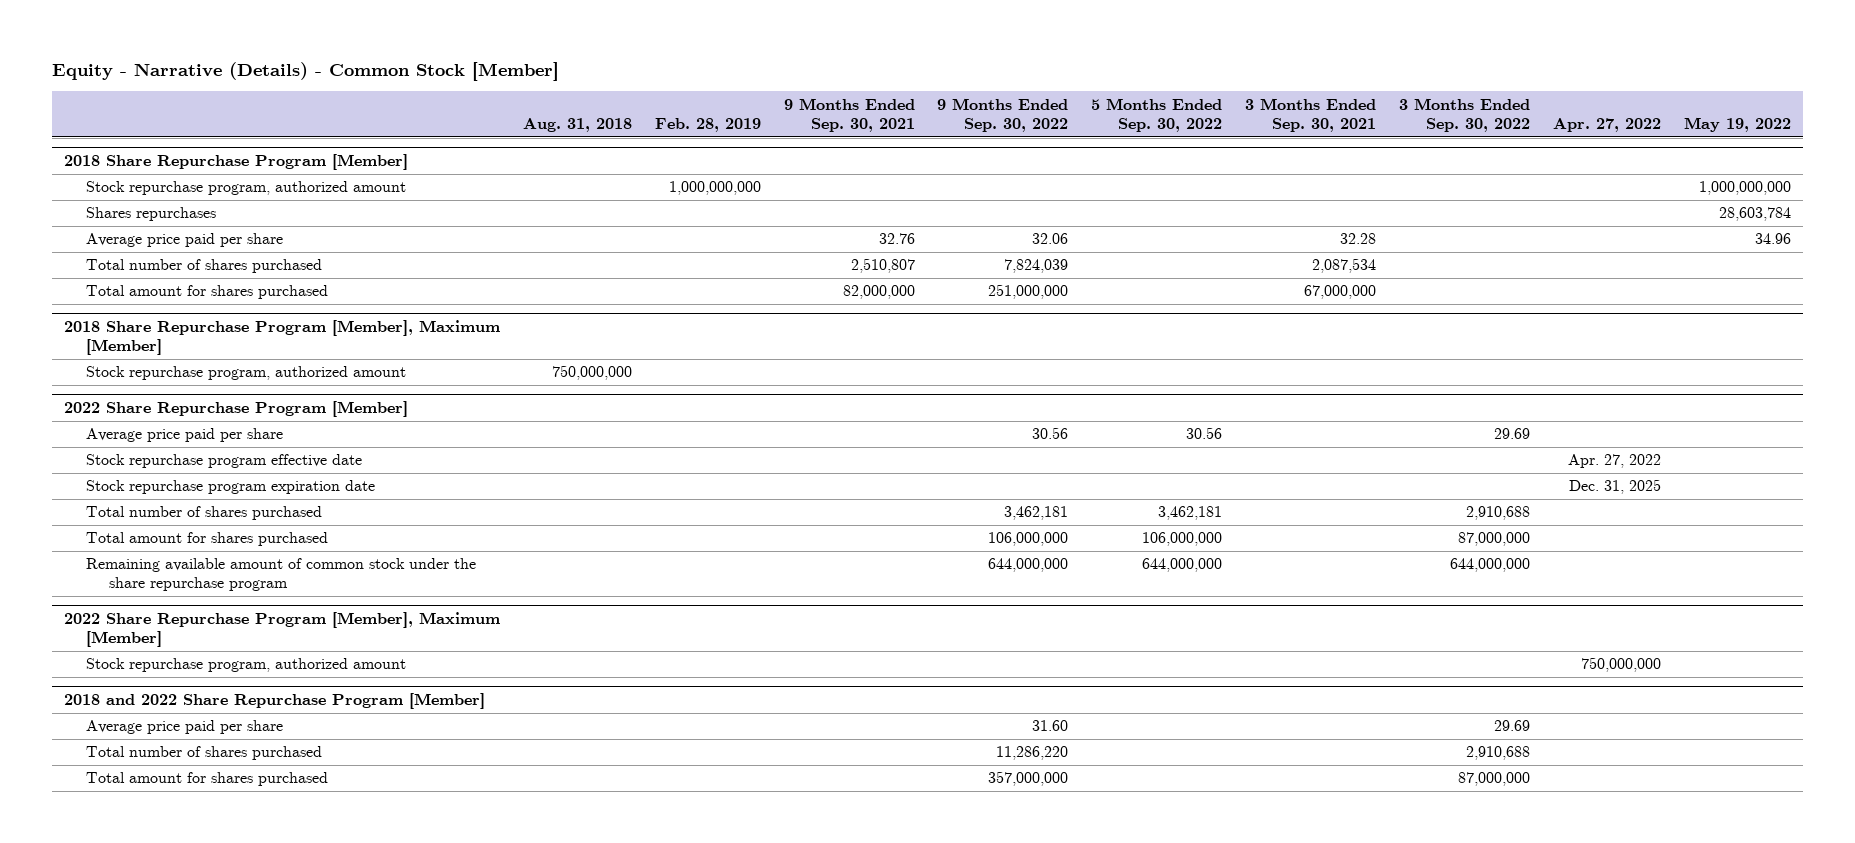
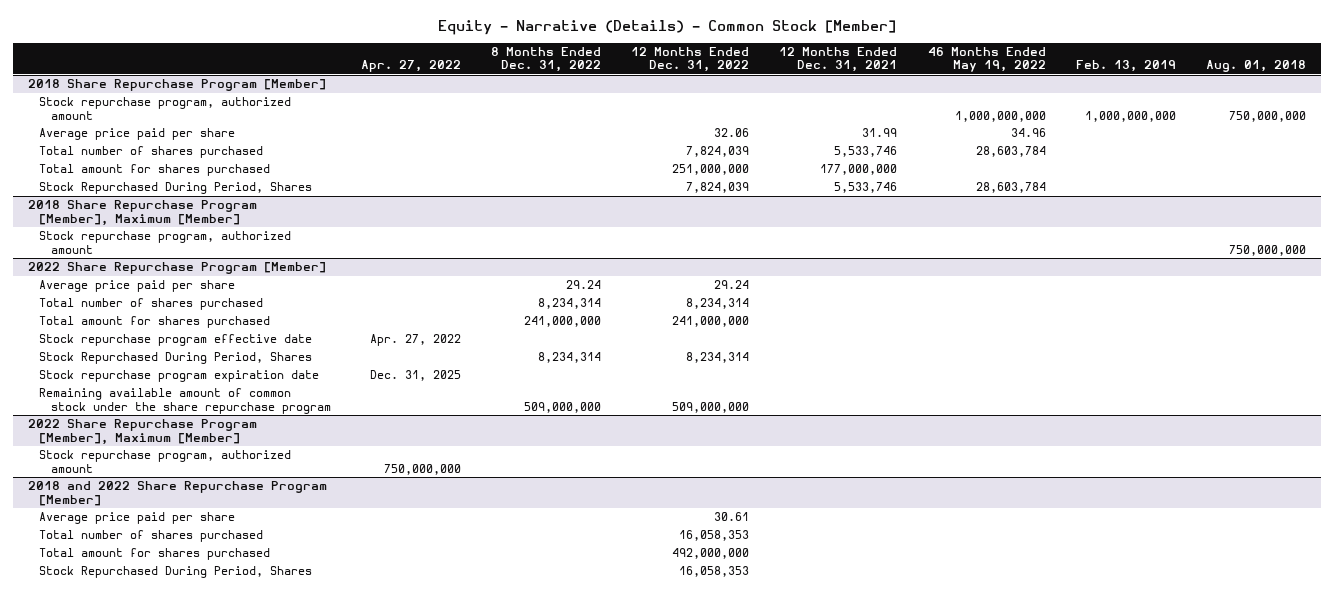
[522,117,632,132] Aug. 31, 2018 -> none
[654,117,761,132] Feb. 28, 2019 -> none
[783,97,915,132] 9 Months Ended Sep. 30, 2021 -> none
[937,97,1069,132] 9 Months Ended Sep. 30, 2022 -> none
[1091,97,1223,132] 5 Months Ended Sep. 30, 2022 -> none
[1245,97,1377,132] 3 Months Ended Sep. 30, 2021 -> none
[1399,97,1531,132] 3 Months Ended Sep. 30, 2022 -> none
[1684,116,1792,132] May 19, 2022 -> none
none -> [491,46,602,73] 8 Months Ended Dec. 31, 2022
none -> [631,46,750,73] 12 Months Ended Dec. 31, 2022
none -> [779,46,898,73] 12 Months Ended Dec. 31, 2021
none -> [927,46,1046,73] 46 Months Ended May 19, 2022
none -> [1075,60,1176,73] Feb. 13, 2019
none -> [1205,60,1306,73] Aug. 01, 2018
[86,207,217,222] Shares repurchases -> none
none -> [39,182,313,195] Stock Repurchased During Period, Shares
[86,454,363,469] Stock repurchase program effective date -> [39,334,313,347] Stock repurchase program effective date
none -> [39,352,313,365] Stock Repurchased During Period, Shares
[86,480,376,495] Stock repurchase program expiration date -> [39,370,320,383] Stock repurchase program expiration date
none -> [39,566,313,579] Stock Repurchased During Period, Shares

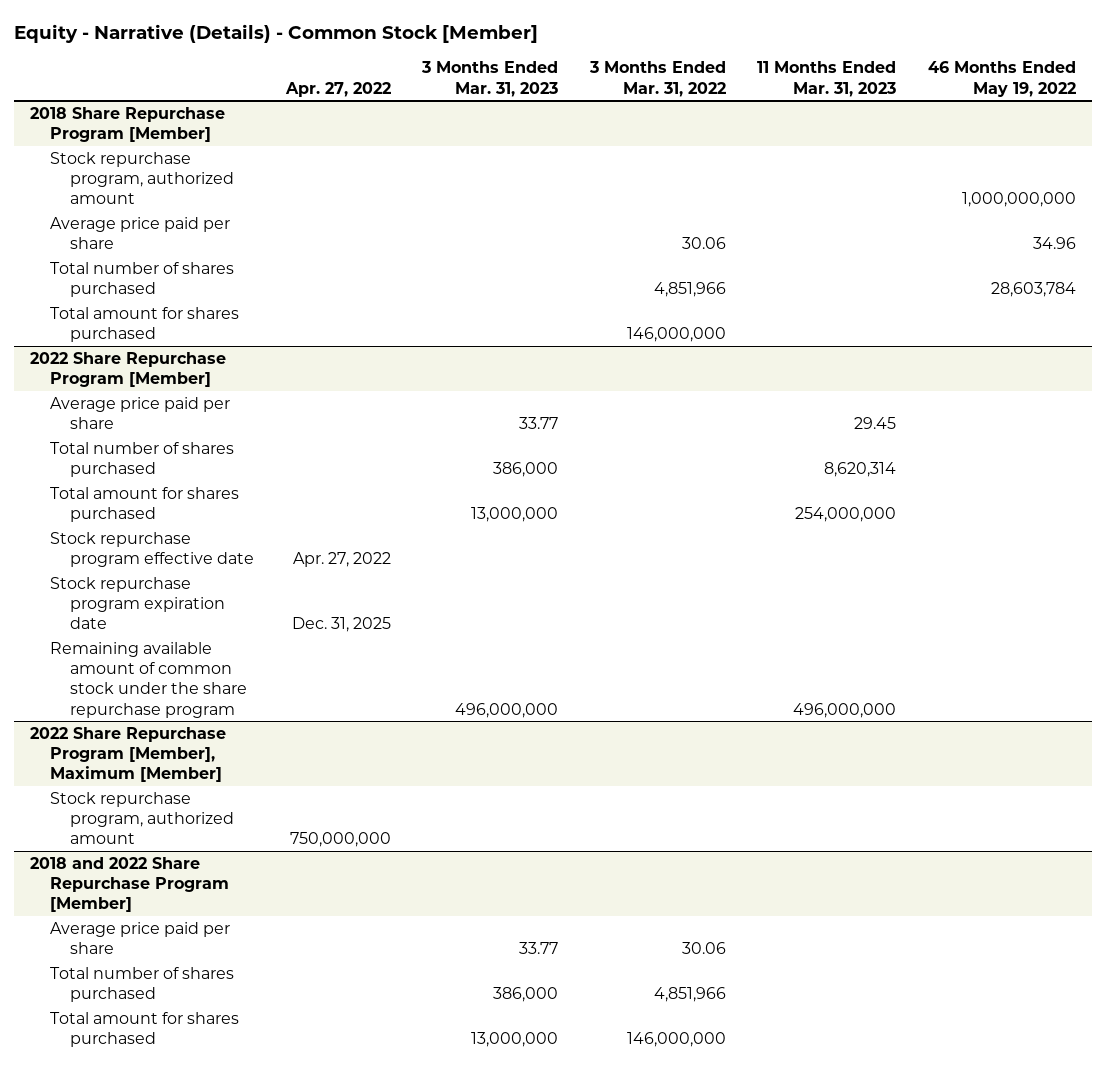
[491,46,602,73] 8 Months Ended Dec. 31, 2022 -> none
[631,46,750,73] 12 Months Ended Dec. 31, 2022 -> none
[779,46,898,73] 12 Months Ended Dec. 31, 2021 -> none
[1075,60,1176,73] Feb. 13, 2019 -> none
[1205,60,1306,73] Aug. 01, 2018 -> none
none -> [421,61,559,97] 3 Months Ended Mar. 31, 2023
none -> [588,61,726,97] 3 Months Ended Mar. 31, 2022
none -> [757,61,897,97] 11 Months Ended Mar. 31, 2023
[39,182,313,195] Stock Repurchased During Period, Shares -> none
[27,200,257,226] 2018 Share Repurchase Program [Member], Maximum [Member] -> none
[39,231,292,254] Stock repurchase program, authorized amount -> none
[39,352,313,365] Stock Repurchased During Period, Shares -> none
[39,566,313,579] Stock Repurchased During Period, Shares -> none

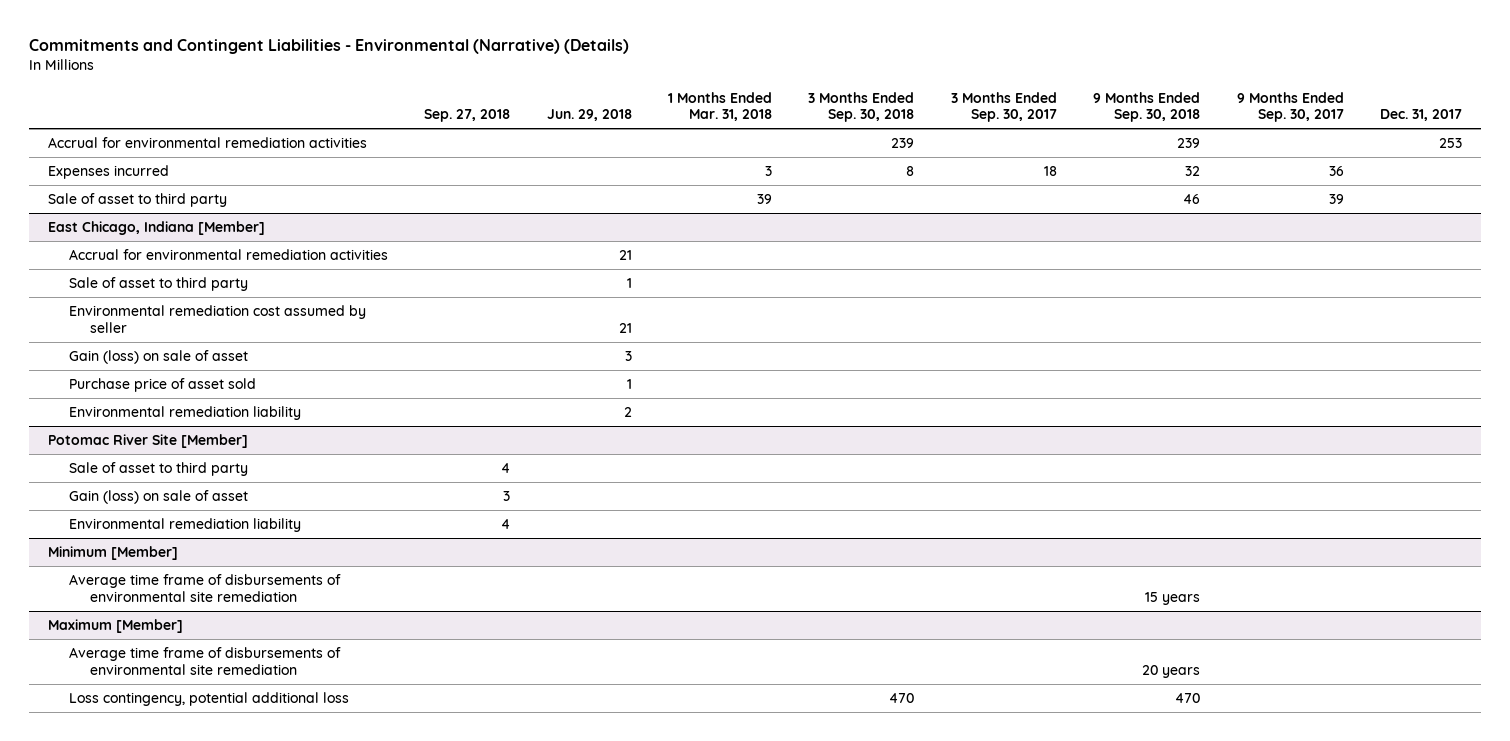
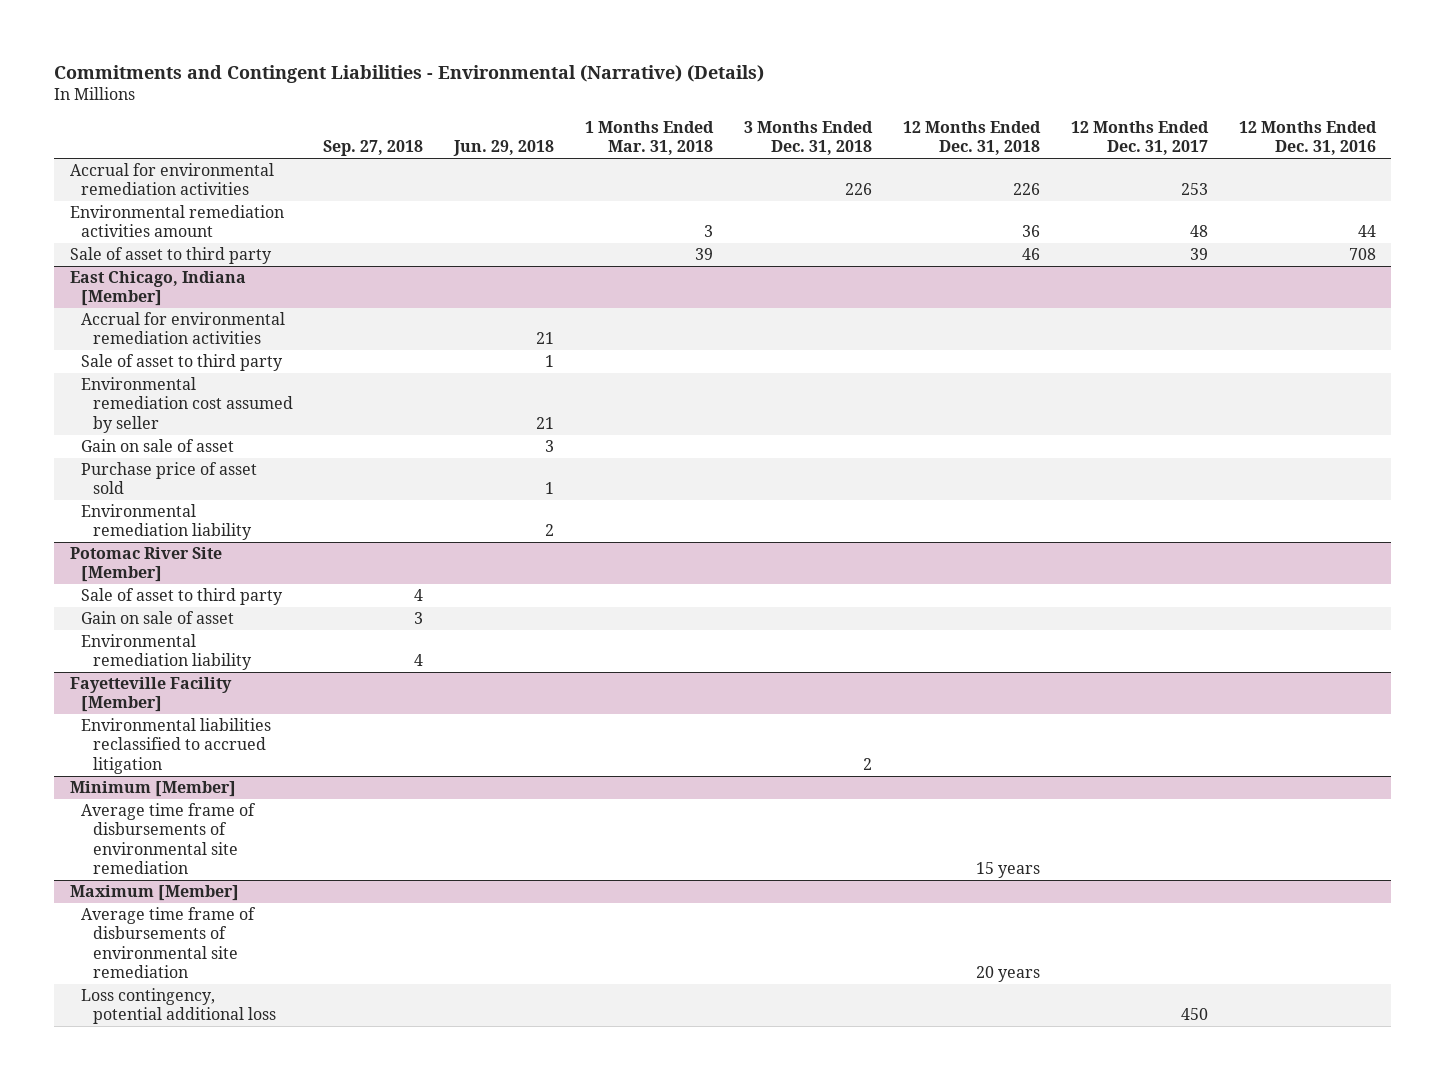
[808,91,915,123] 3 Months Ended Sep. 30, 2018 -> none
[950,91,1057,123] 3 Months Ended Sep. 30, 2017 -> none
[1093,91,1201,123] 9 Months Ended Sep. 30, 2018 -> none
[1236,91,1344,123] 9 Months Ended Sep. 30, 2017 -> none
[1380,109,1463,122] Dec. 31, 2017 -> none
none -> [744,121,874,156] 3 Months Ended Dec. 31, 2018
none -> [903,121,1042,156] 12 Months Ended Dec. 31, 2018
none -> [1070,121,1209,156] 12 Months Ended Dec. 31, 2017
none -> [1238,121,1377,156] 12 Months Ended Dec. 31, 2016
[47,164,169,179] Expenses incurred -> [69,205,284,238] Environmental remediation activities amount
[68,349,248,364] Gain (loss) on sale of asset -> [81,439,235,453] Gain on sale of asset
[68,489,248,504] Gain (loss) on sale of asset -> [81,611,235,625] Gain on sale of asset
none -> [69,677,232,713] Fayetteville Facility [Member]
none -> [81,718,272,774] Environmental liabilities reclassified to accrued litigation

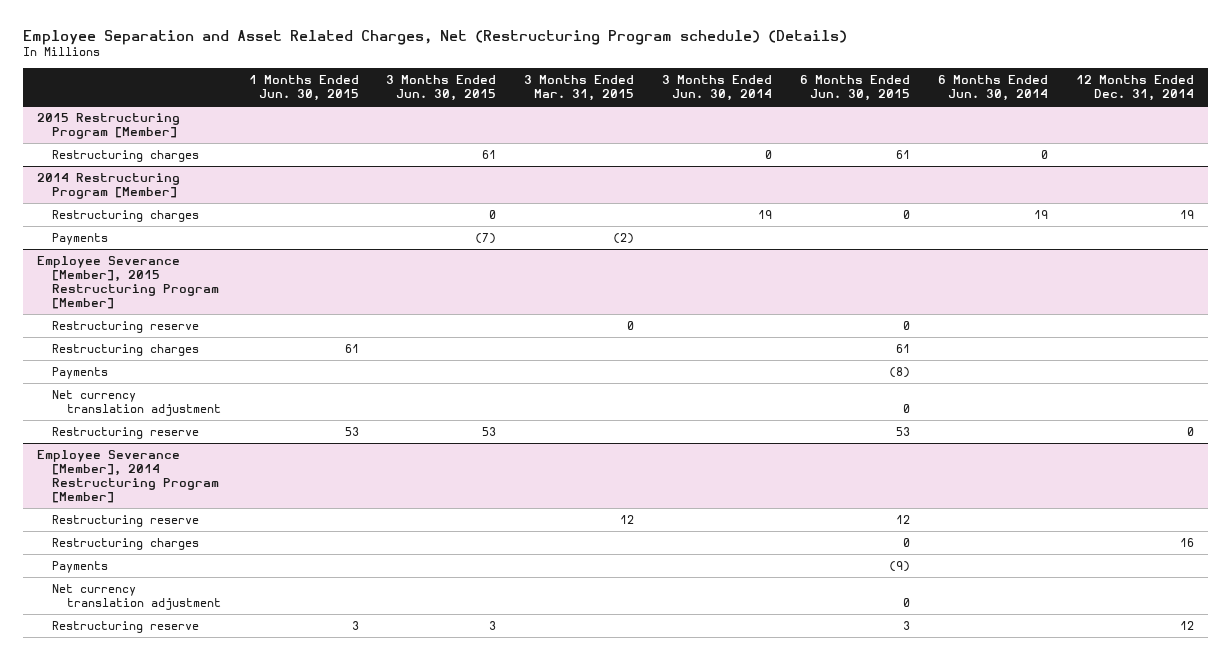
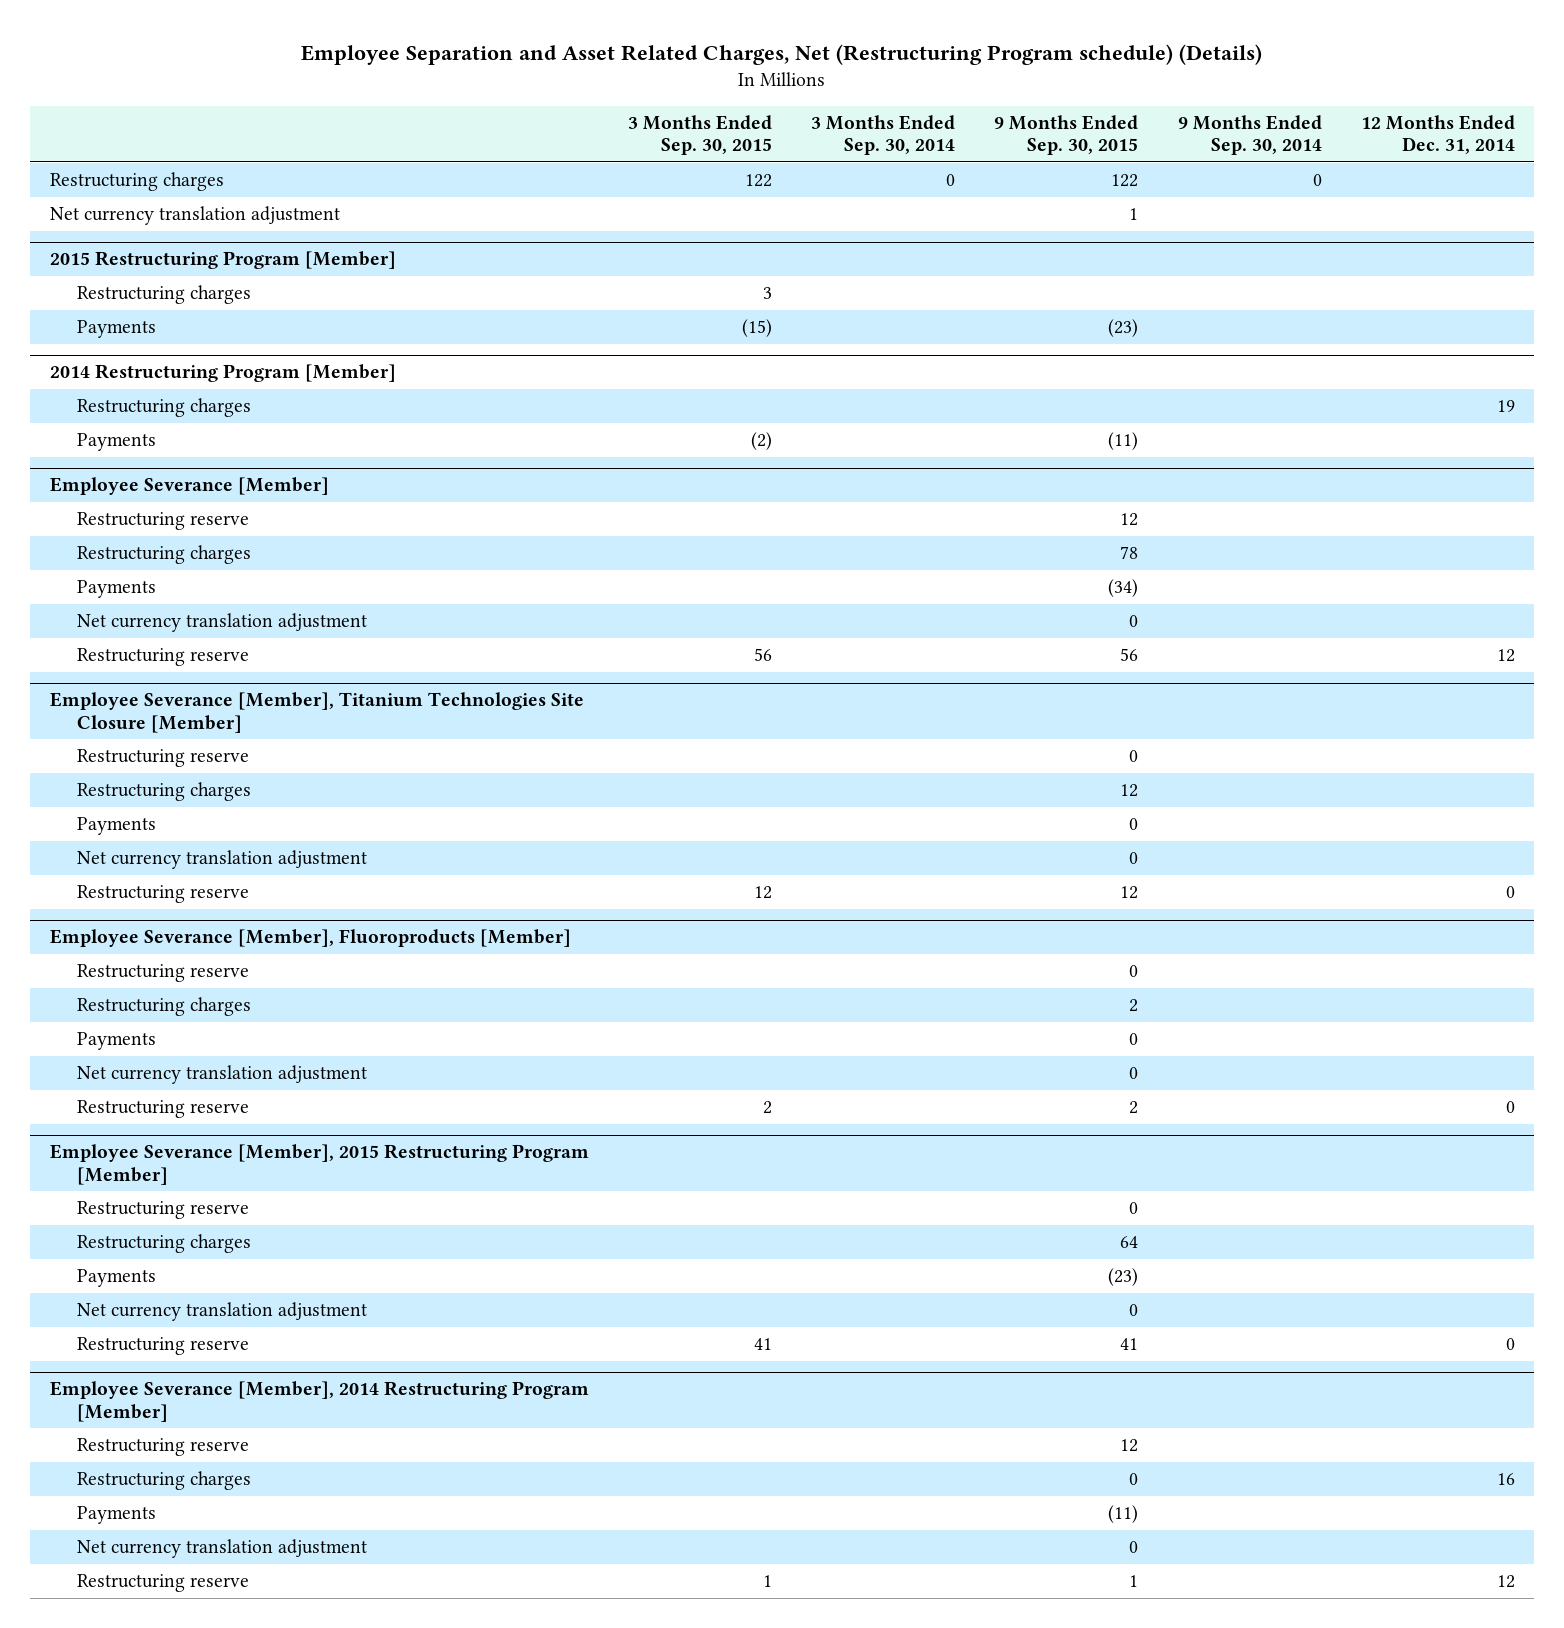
[248,74,359,102] 1 Months Ended Jun. 30, 2015 -> none
[386,74,497,102] 3 Months Ended Jun. 30, 2015 -> none
[524,74,635,102] 3 Months Ended Mar. 31, 2015 -> none
[662,74,773,102] 3 Months Ended Jun. 30, 2014 -> none
[800,74,911,102] 6 Months Ended Jun. 30, 2015 -> none
[938,74,1049,102] 6 Months Ended Jun. 30, 2014 -> none
none -> [627,114,772,156] 3 Months Ended Sep. 30, 2015
none -> [811,114,956,156] 3 Months Ended Sep. 30, 2014
none -> [994,114,1139,156] 9 Months Ended Sep. 30, 2015
none -> [1177,114,1322,156] 9 Months Ended Sep. 30, 2014
none -> [49,172,224,192] Restructuring charges
none -> [49,206,340,226] Net currency translation adjustment
none -> [77,320,157,339] Payments
none -> [49,477,329,496] Employee Severance [Member]
none -> [77,512,250,531] Restructuring reserve
none -> [77,545,252,565] Restructuring charges
none -> [77,580,157,599] Payments
none -> [77,613,368,633] Net currency translation adjustment
none -> [77,648,250,667] Restructuring reserve
none -> [49,692,584,733] Employee Severance [Member], Titanium Technologies Site Closure [Member]
none -> [77,749,250,768] Restructuring reserve
none -> [77,782,252,802] Restructuring charges
none -> [77,817,157,836] Payments
none -> [77,850,368,870] Net currency translation adjustment
none -> [77,885,250,904] Restructuring reserve
none -> [49,929,571,948] Employee Severance [Member], Fluoroproducts [Member]
none -> [77,964,250,983] Restructuring reserve
none -> [77,997,252,1017] Restructuring charges
none -> [77,1032,157,1051] Payments
none -> [77,1065,368,1085] Net currency translation adjustment
none -> [77,1100,250,1119] Restructuring reserve

